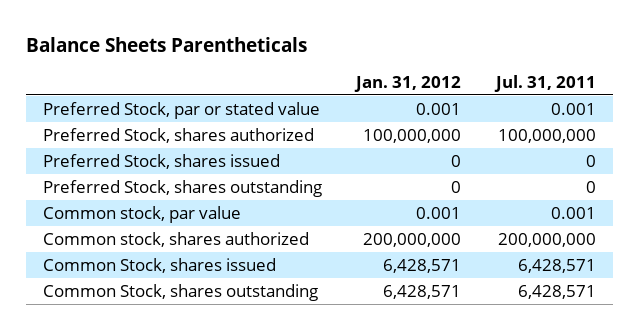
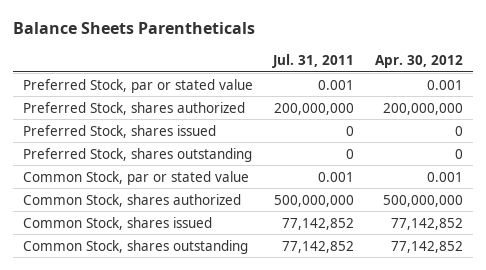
[354,75,462,92] Jan. 31, 2012 -> none
none -> [374,54,463,68] Apr. 30, 2012
[497,128,596,143] 100,000,000 -> [274,102,355,115] 200,000,000
[43,205,242,223] Common stock, par value -> [23,170,250,185] Common Stock, par or stated value
[43,231,310,247] Common stock, shares authorized -> [23,193,242,207] Common Stock, shares authorized
[497,232,596,247] 200,000,000 -> [274,194,355,207] 500,000,000
[517,258,596,273] 6,428,571 -> [282,217,355,230] 77,142,852
[517,284,596,299] 6,428,571 -> [282,240,355,253] 77,142,852

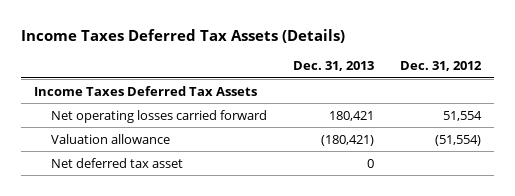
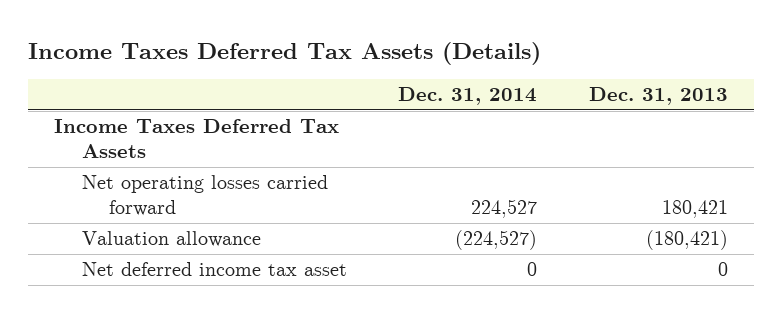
[399,60,482,71] Dec. 31, 2012 -> none
none -> [398,87,538,106] Dec. 31, 2014
[51,157,184,168] Net deferred tax asset -> [81,262,347,277] Net deferred income tax asset

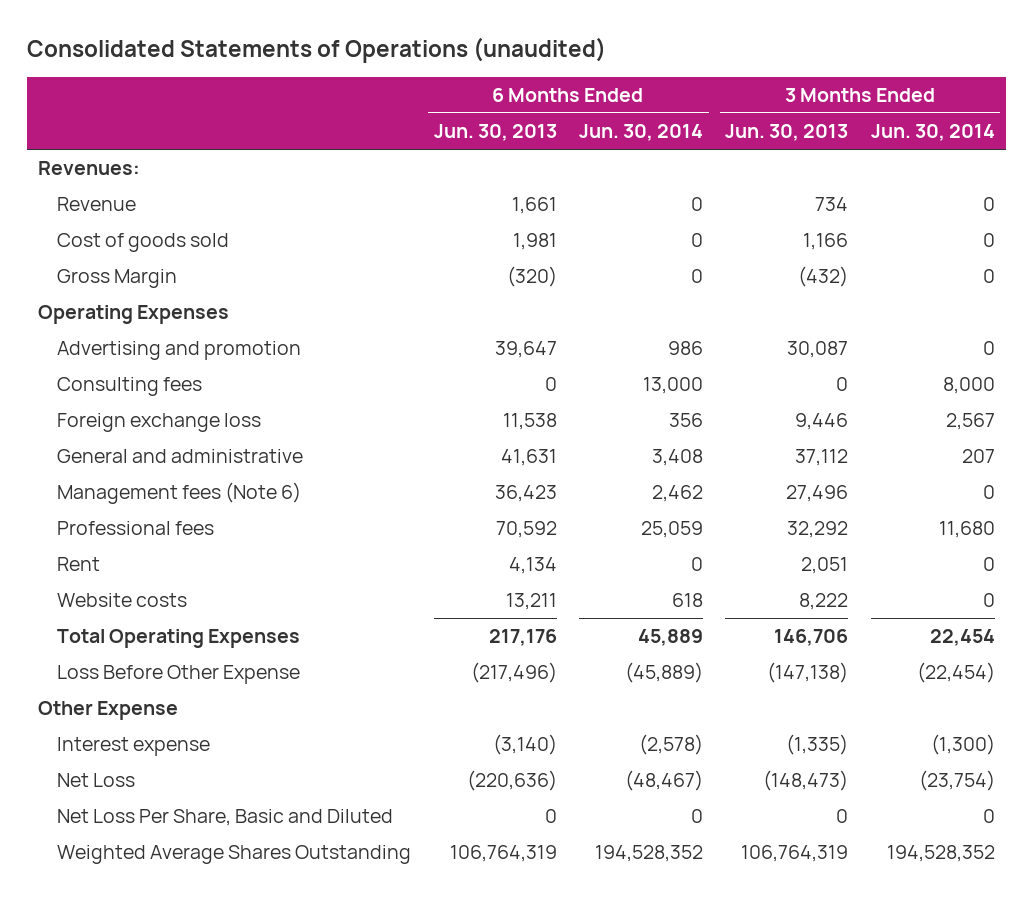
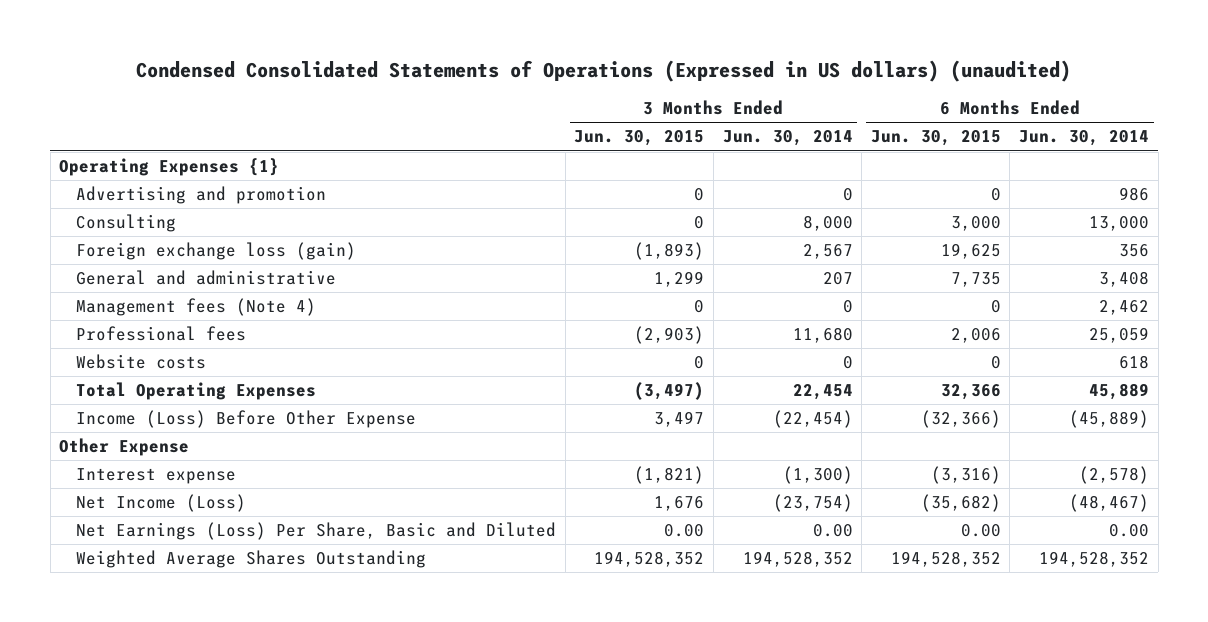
[26,37,606,64] Consolidated Statements of Operations (unaudited) -> [136,59,1072,82] Condensed Consolidated Statements of Operations (Expressed in US dollars) (unaudited)
[433,124,557,142] Jun. 30, 2013 -> none
[725,124,849,142] Jun. 30, 2013 -> none
none -> [574,130,705,147] Jun. 30, 2015
none -> [870,130,1001,147] Jun. 30, 2015
[37,161,140,176] Revenues: -> none
[57,197,137,212] Revenue -> none
[57,233,230,253] Cost of goods sold -> none
[57,269,178,289] Gross Margin -> none
[37,305,229,325] Operating Expenses -> [59,158,280,177] Operating Expenses {1}
[57,377,203,397] Consulting fees -> [75,214,176,233] Consulting
[57,413,262,433] Foreign exchange loss -> [75,242,356,261] Foreign exchange loss (gain)
[57,482,302,505] Management fees (Note 6) -> [75,298,316,317] Management fees (Note 4)
[57,557,101,572] Rent -> none
[57,665,301,685] Loss Before Other Expense -> [75,410,416,429] Income (Loss) Before Other Expense
[57,773,136,788] Net Loss -> [75,494,246,513] Net Income (Loss)
[57,809,394,827] Net Loss Per Share, Basic and Diluted -> [75,522,556,541] Net Earnings (Loss) Per Share, Basic and Diluted
[690,809,703,824] 0 -> [1109,524,1150,538] 0.00
[982,809,995,824] 0 -> [812,524,853,538] 0.00

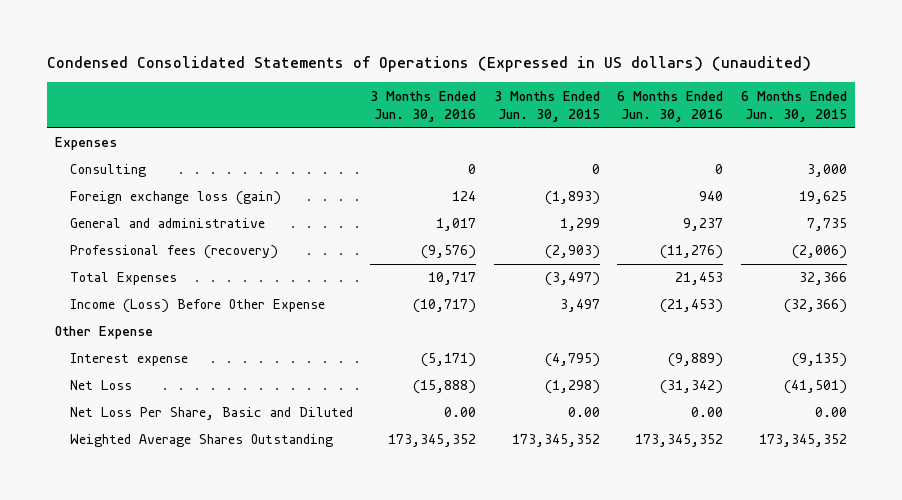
[722,130,853,147] Jun. 30, 2014 -> none
[1019,130,1150,147] Jun. 30, 2014 -> none
none -> [370,90,477,122] 3 Months Ended Jun. 30, 2016
none -> [617,90,724,122] 6 Months Ended Jun. 30, 2016
[75,186,326,205] Advertising and promotion -> none
[59,158,280,177] Operating Expenses {1} -> [55,137,118,151] Expenses
[75,298,316,317] Management fees (Note 4) -> none
[75,354,206,370] Website costs -> none
[75,326,246,342] Professional fees -> [69,245,278,260] Professional fees (recovery)
[950,328,1001,344] 2,006 -> [791,245,847,260] (2,006)
[75,382,316,401] Total Operating Expenses -> [69,272,177,286] Total Expenses
[634,466,705,485] (1,821) -> [544,353,600,368] (4,795)
[930,466,1001,485] (3,316) -> [791,353,847,368] (9,135)
[75,494,246,513] Net Income (Loss) -> [69,380,132,391] Net Loss
[654,496,705,512] 1,676 -> [544,380,600,395] (1,298)
[920,494,1001,513] (35,682) -> [783,380,847,395] (41,501)
[75,522,556,541] Net Earnings (Loss) Per Share, Basic and Diluted -> [69,407,353,421] Net Loss Per Share, Basic and Diluted
[594,551,705,568] 194,528,352 -> [511,434,600,448] 173,345,352
[890,551,1001,568] 194,528,352 -> [758,434,847,448] 173,345,352

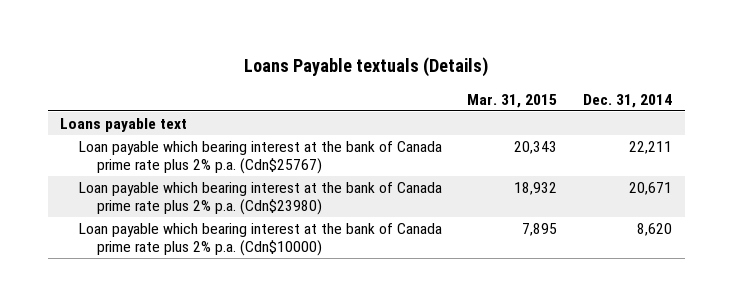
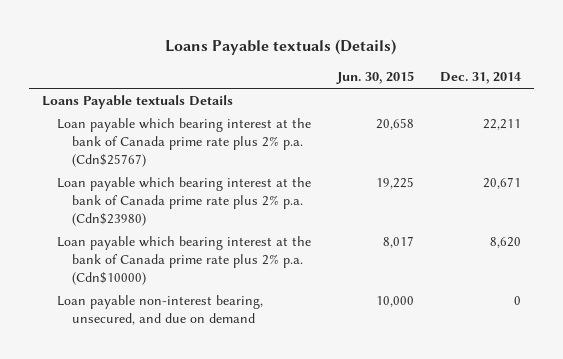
[467,93,558,108] Mar. 31, 2015 -> none
none -> [335,71,414,85] Jun. 30, 2015
[60,118,188,133] Loans payable text -> none
none -> [42,95,234,110] Loans Payable textuals Details
none -> [56,295,263,325] Loan payable non-interest bearing, unsecured, and due on demand

